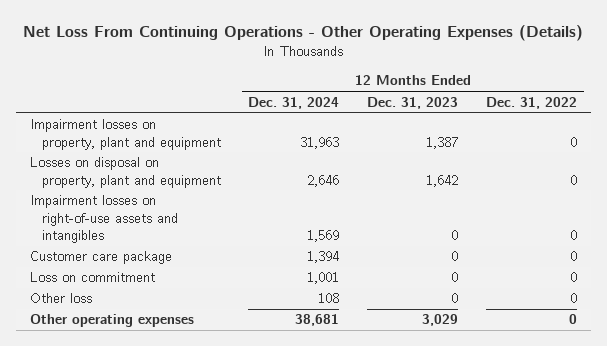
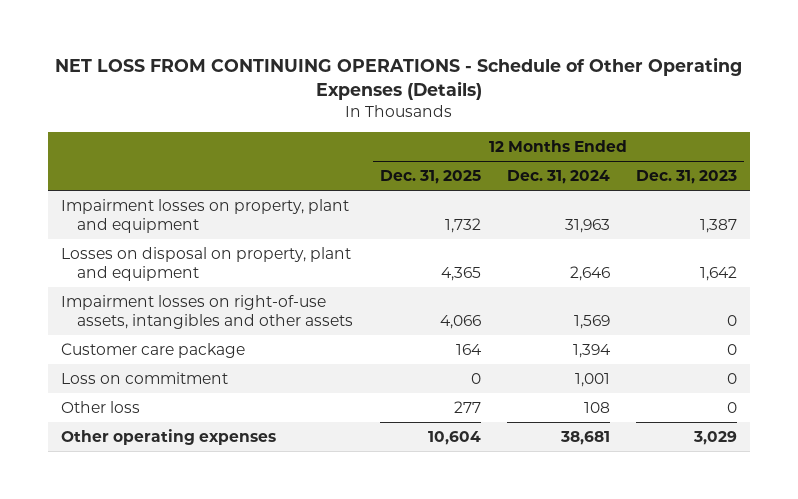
[23,25,584,42] Net Loss From Continuing Operations - Other Operating Expenses (Details) -> [55,57,743,100] NET LOSS FROM CONTINUING OPERATIONS - Schedule of Other Operating Expenses (Details)
[486,96,578,109] Dec. 31, 2022 -> none
none -> [379,169,481,184] Dec. 31, 2025
[29,195,178,243] Impairment losses on right-of-use assets and intangibles -> [61,294,354,329] Impairment losses on right-of-use assets, intangibles and other assets

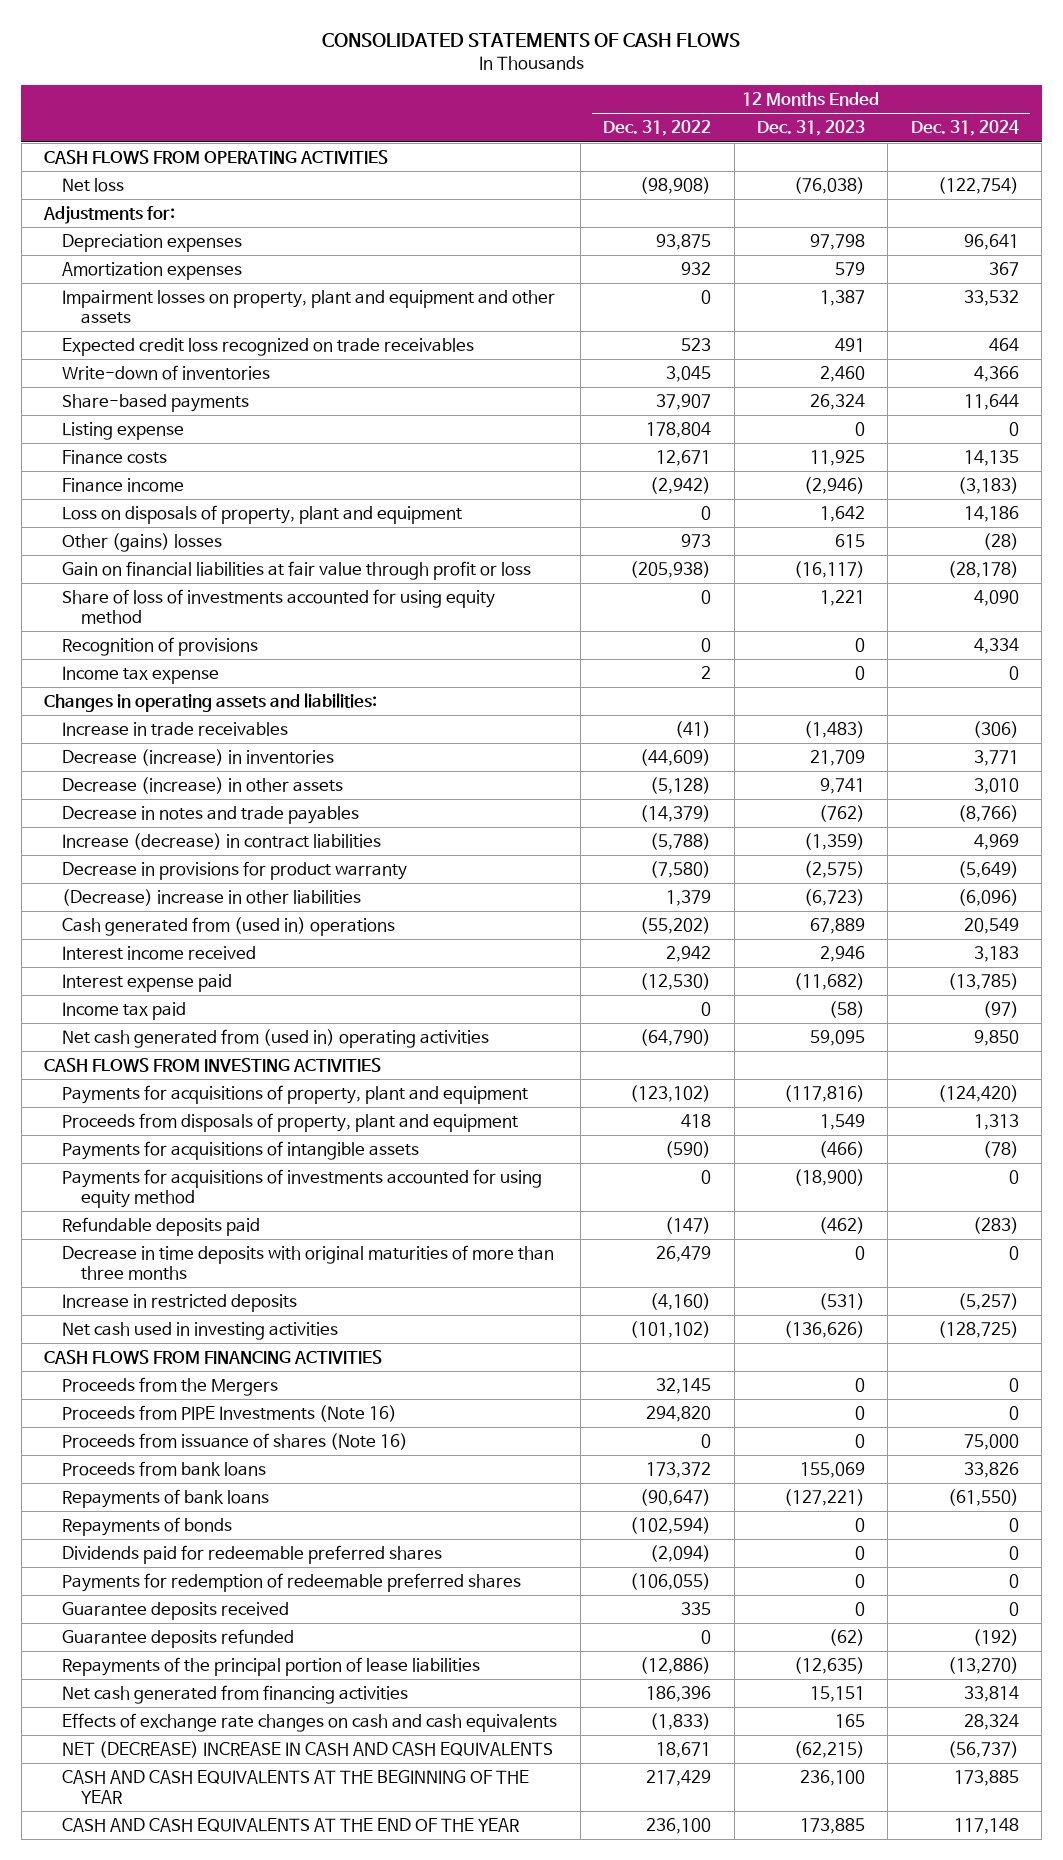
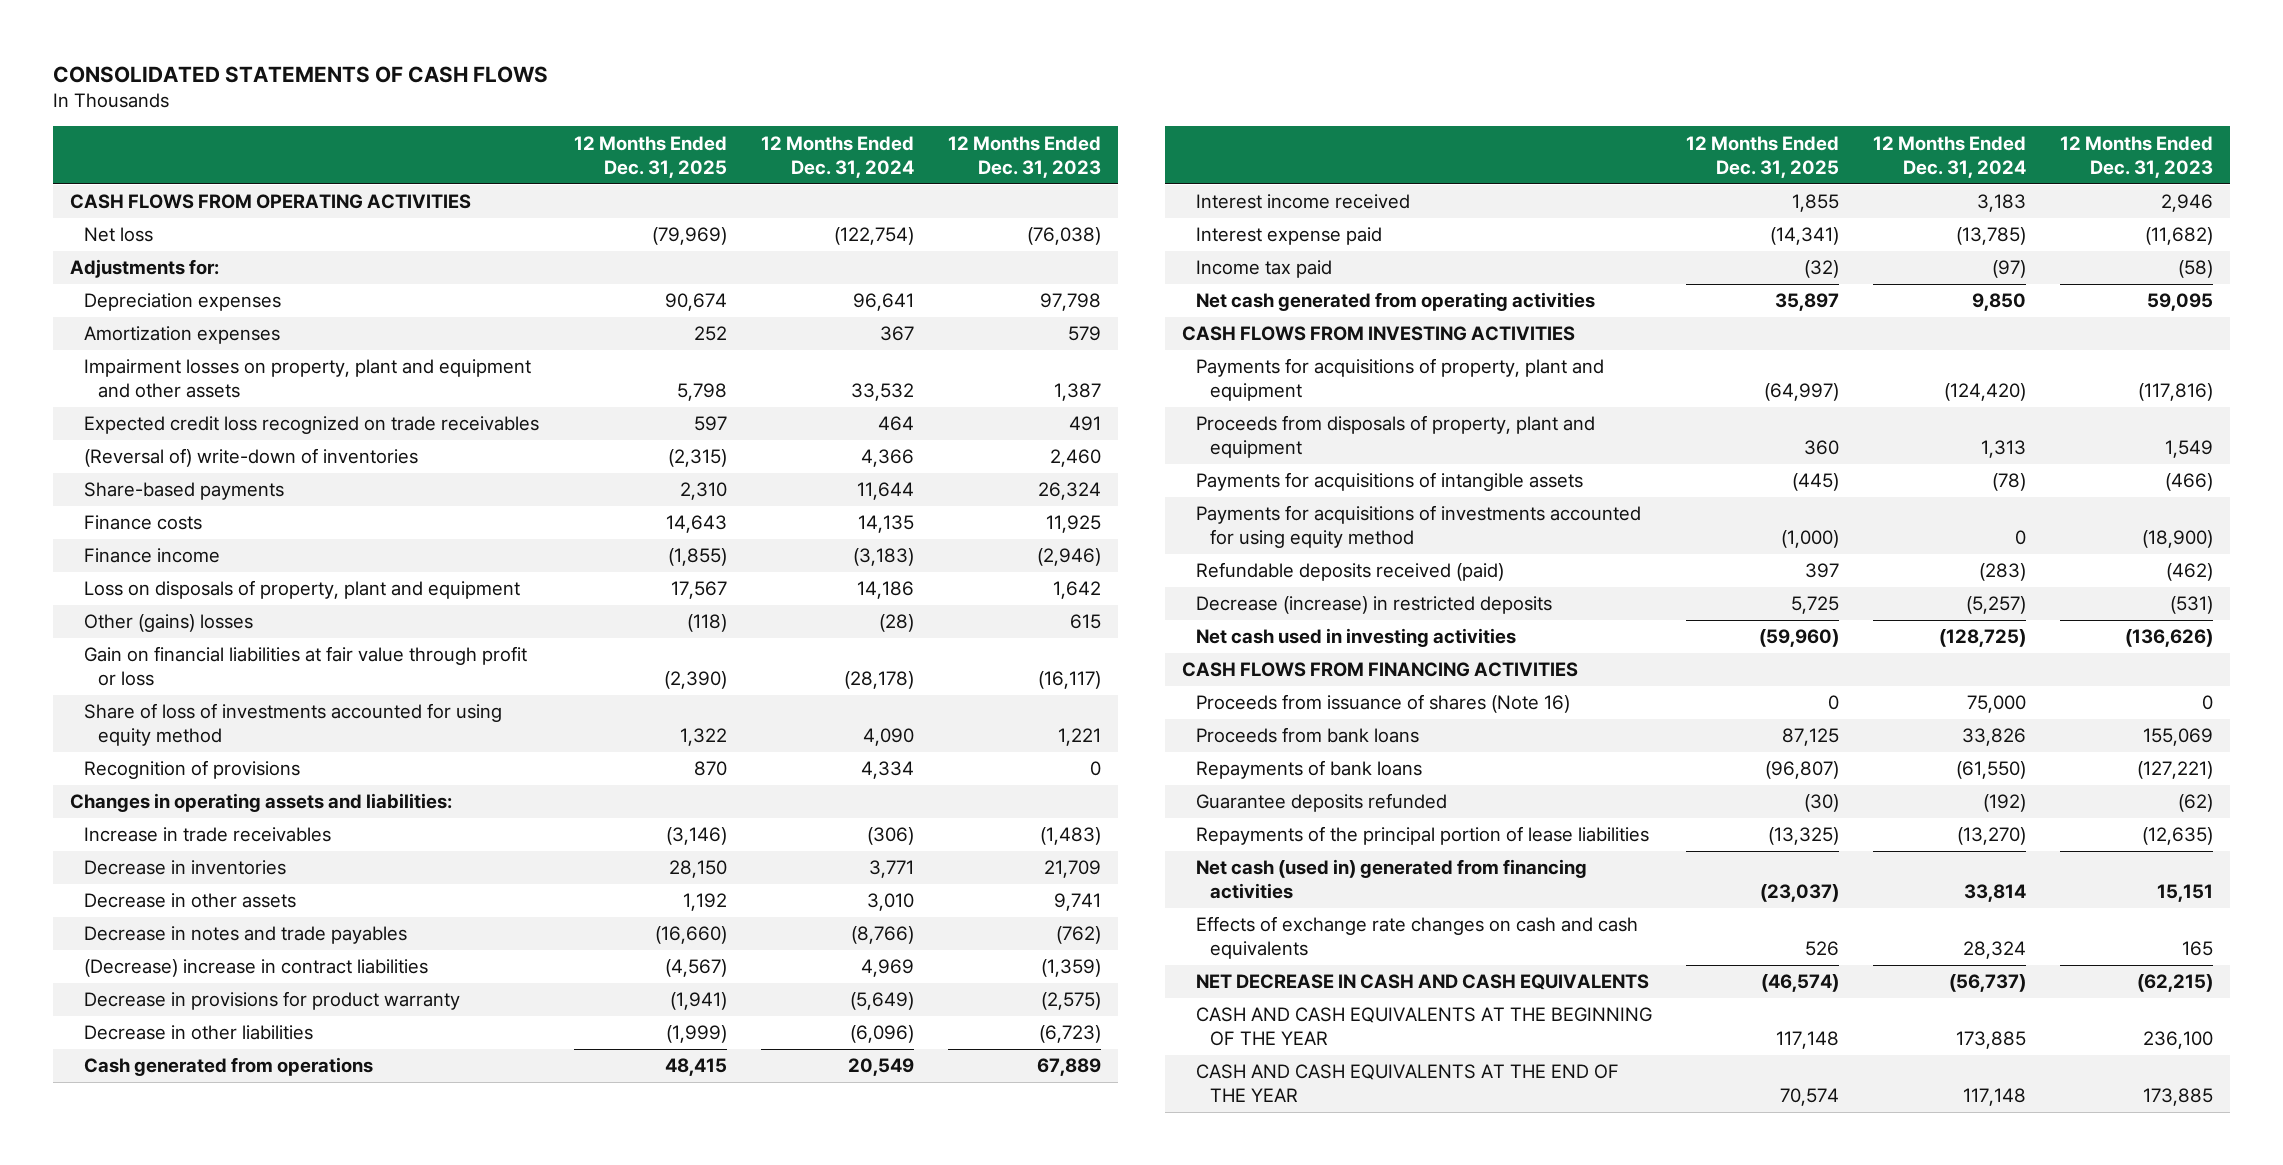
[603,120,712,137] Dec. 31, 2022 -> none
none -> [573,135,727,178] 12 Months Ended Dec. 31, 2025
[62,364,271,380] Write-down of inventories -> [83,448,418,468] (Reversal of) write-down of inventories
[62,421,185,440] Listing expense -> none
[62,665,220,684] Income tax expense -> none
[62,748,335,766] Decrease (increase) in inventories -> [83,860,286,876] Decrease in inventories
[62,776,344,794] Decrease (increase) in other assets -> [83,893,296,909] Decrease in other assets
[62,832,382,850] Increase (decrease) in contract liabilities -> [83,959,428,978] (Decrease) increase in contract liabilities
[62,888,362,906] (Decrease) increase in other liabilities -> [83,1025,313,1041] Decrease in other liabilities
[62,916,396,936] Cash generated from (used in) operations -> [83,1057,373,1077] Cash generated from operations
[62,1028,490,1048] Net cash generated from (used in) operating activities -> [1195,292,1595,312] Net cash generated from operating activities
[62,1244,555,1280] Decrease in time deposits with original maturities of more than three months -> none
[62,1216,261,1236] Refundable deposits paid -> [1195,562,1504,582] Refundable deposits received (paid)
[62,1293,298,1312] Increase in restricted deposits -> [1195,596,1552,615] Decrease (increase) in restricted deposits
[62,1376,279,1396] Proceeds from the Mergers -> none
[62,1404,398,1422] Proceeds from PIPE Investments (Note 16) -> none
[62,1516,233,1536] Repayments of bonds -> none
[62,1544,443,1564] Dividends paid for redeemable preferred shares -> none
[62,1572,522,1592] Payments for redemption of redeemable preferred shares -> none
[62,1601,290,1620] Guarantee deposits received -> none
[62,1684,409,1704] Net cash generated from financing activities -> [1195,859,1587,900] Net cash (used in) generated from financing activities
[62,1740,554,1758] NET (DECREASE) INCREASE IN CASH AND CASH EQUIVALENTS -> [1195,974,1649,991] NET DECREASE IN CASH AND CASH EQUIVALENTS

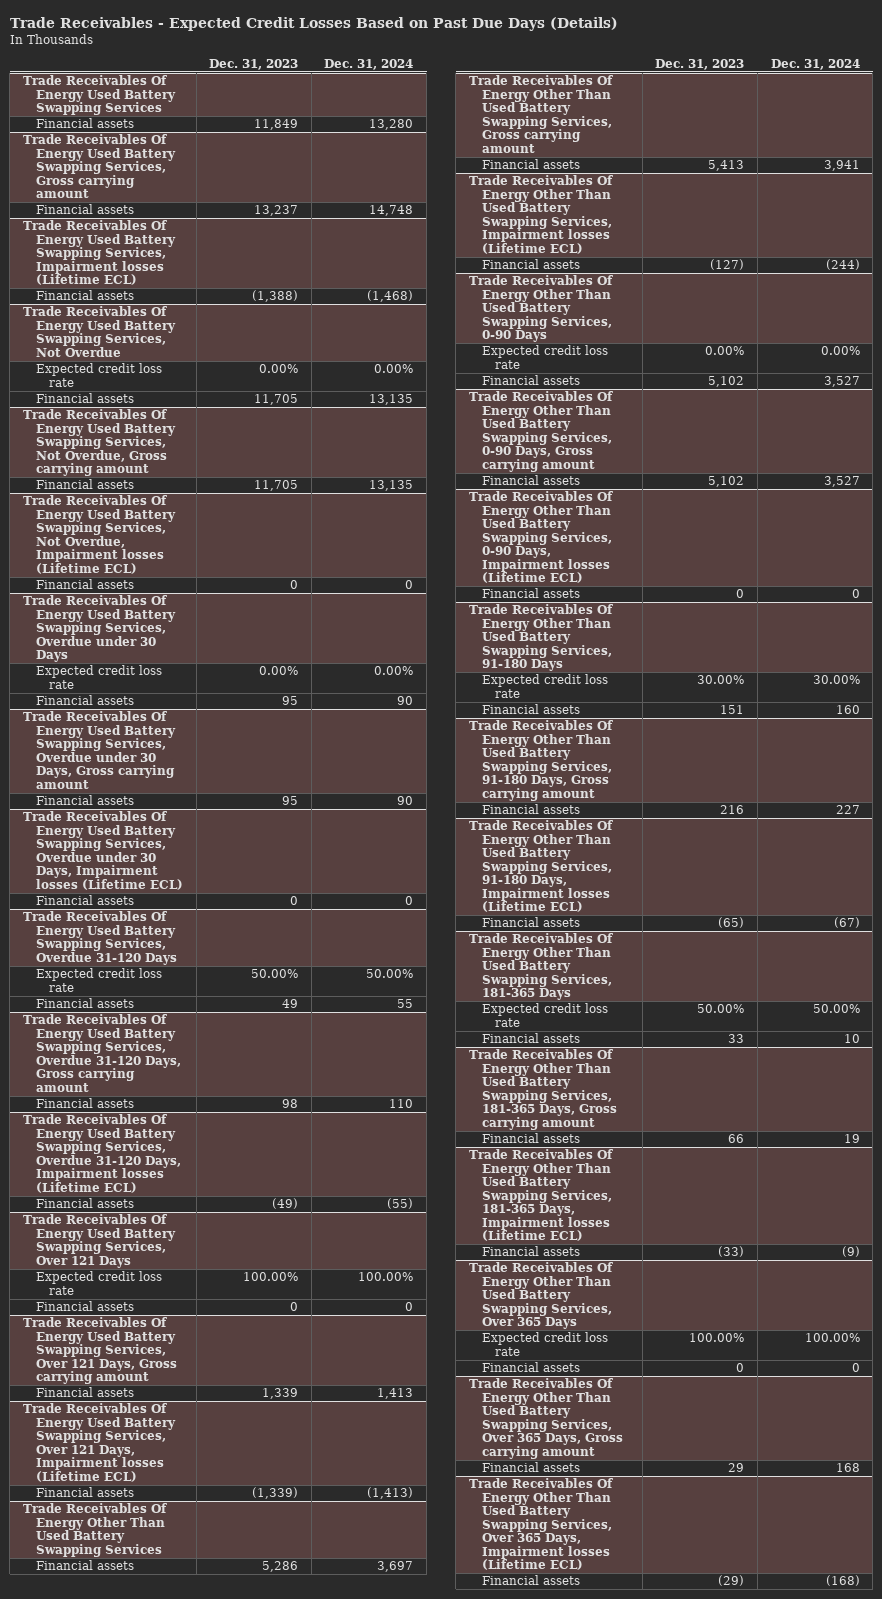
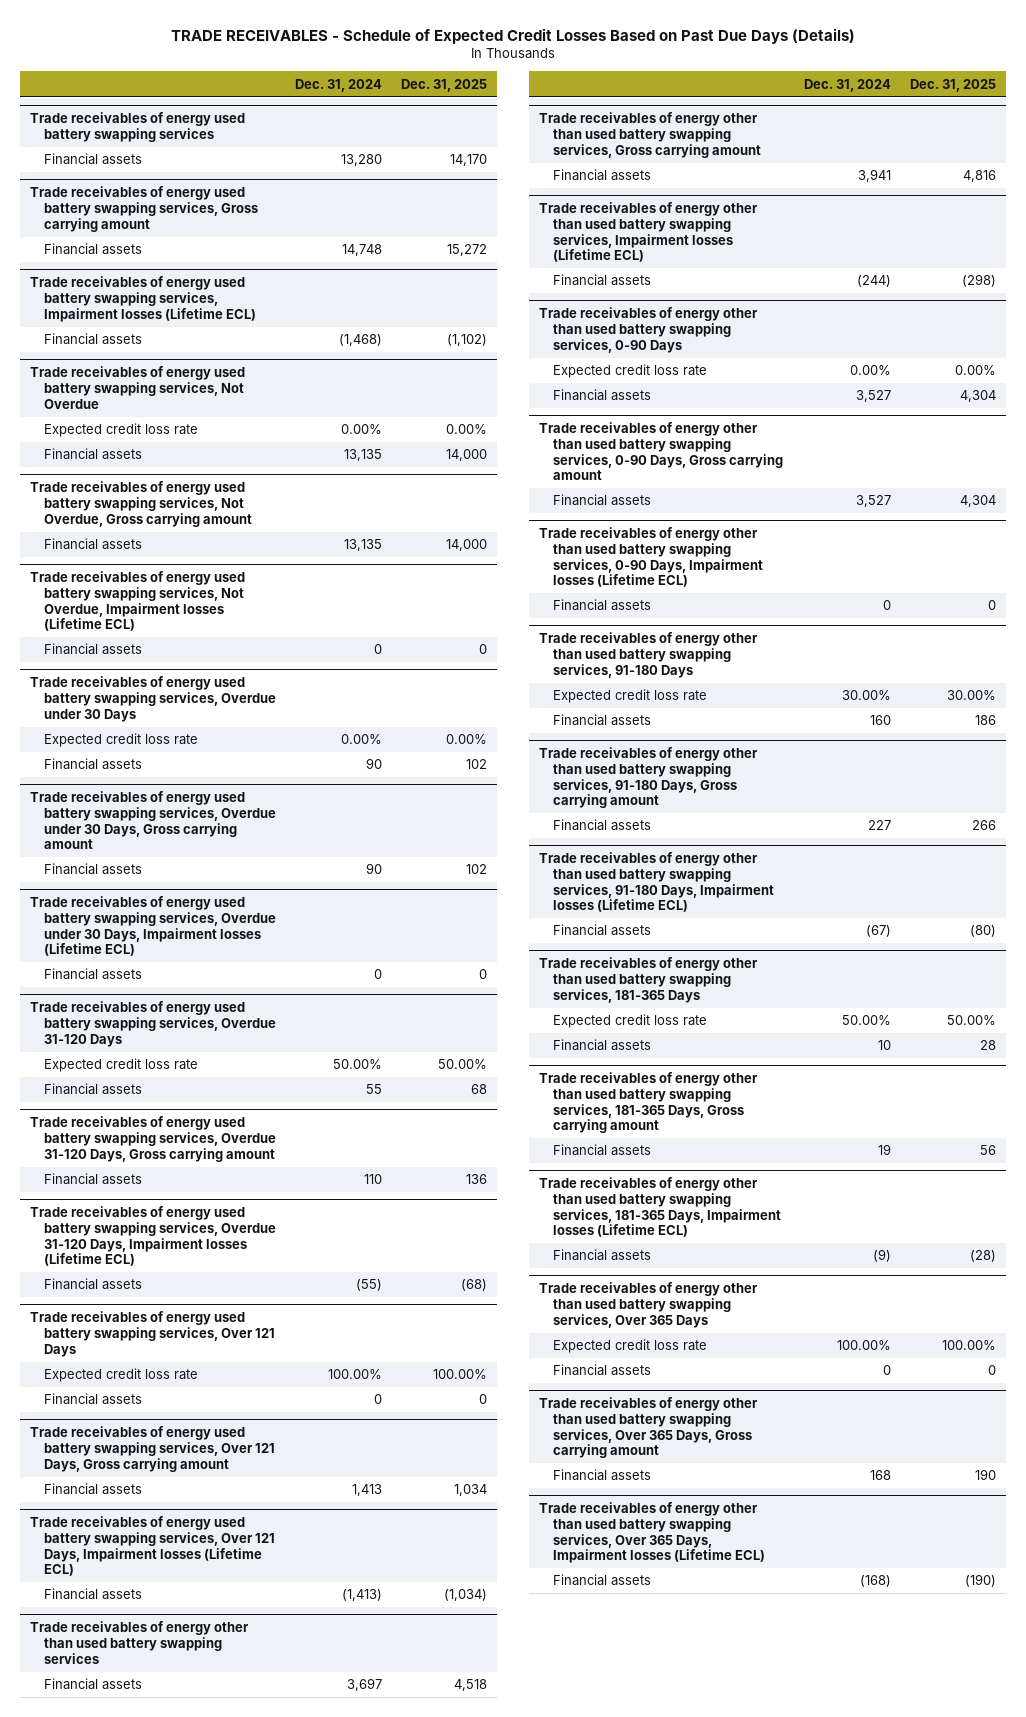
[9,16,618,31] Trade Receivables - Expected Credit Losses Based on Past Due Days (Details) -> [171,27,856,44] TRADE RECEIVABLES - Schedule of Expected Credit Losses Based on Past Due Days (Details)
[209,58,299,70] Dec. 31, 2023 -> none
none -> [401,78,488,92] Dec. 31, 2025
[22,75,176,116] Trade Receivables Of Energy Used Battery Swapping Services -> [29,112,245,143] Trade receivables of energy used battery swapping services
[22,134,176,199] Trade Receivables Of Energy Used Battery Swapping Services, Gross carrying amount -> [29,186,258,232] Trade receivables of energy used battery swapping services, Gross carrying amount
[22,220,176,286] Trade Receivables Of Energy Used Battery Swapping Services, Impairment losses (Lifetime ECL) -> [29,276,256,322] Trade receivables of energy used battery swapping services, Impairment losses (Lifetime ECL)
[22,306,176,357] Trade Receivables Of Energy Used Battery Swapping Services, Not Overdue -> [29,366,245,409] Trade receivables of energy used battery swapping services, Not Overdue
[22,409,176,477] Trade Receivables Of Energy Used Battery Swapping Services, Not Overdue, Gross carrying amount -> [29,481,252,527] Trade receivables of energy used battery swapping services, Not Overdue, Gross carrying amount
[22,495,176,574] Trade Receivables Of Energy Used Battery Swapping Services, Not Overdue, Impairment losses (Lifetime ECL) -> [29,571,245,632] Trade receivables of energy used battery swapping services, Not Overdue, Impairment losses (Lifetime ECL)
[22,595,176,663] Trade Receivables Of Energy Used Battery Swapping Services, Overdue under 30 Days -> [29,676,276,722] Trade receivables of energy used battery swapping services, Overdue under 30 Days
[22,711,176,789] Trade Receivables Of Energy Used Battery Swapping Services, Overdue under 30 Days, Gross carrying amount -> [29,791,276,850] Trade receivables of energy used battery swapping services, Overdue under 30 Days, Gross carrying amount
[22,811,183,890] Trade Receivables Of Energy Used Battery Swapping Services, Overdue under 30 Days, Impairment losses (Lifetime ECL) -> [29,896,276,957] Trade receivables of energy used battery swapping services, Overdue under 30 Days, Impairment losses (Lifetime ECL)
[22,911,177,965] Trade Receivables Of Energy Used Battery Swapping Services, Overdue 31-120 Days -> [29,1001,276,1047] Trade receivables of energy used battery swapping services, Overdue 31-120 Days
[22,1014,181,1092] Trade Receivables Of Energy Used Battery Swapping Services, Overdue 31-120 Days, Gross carrying amount -> [29,1116,276,1162] Trade receivables of energy used battery swapping services, Overdue 31-120 Days, Gross carrying amount
[22,1114,181,1193] Trade Receivables Of Energy Used Battery Swapping Services, Overdue 31-120 Days, Impairment losses (Lifetime ECL) -> [29,1206,276,1267] Trade receivables of energy used battery swapping services, Overdue 31-120 Days, Impairment losses (Lifetime ECL)
[22,1214,176,1268] Trade Receivables Of Energy Used Battery Swapping Services, Over 121 Days -> [29,1311,275,1357] Trade receivables of energy used battery swapping services, Over 121 Days
[22,1317,177,1385] Trade Receivables Of Energy Used Battery Swapping Services, Over 121 Days, Gross carrying amount -> [29,1426,275,1472] Trade receivables of energy used battery swapping services, Over 121 Days, Gross carrying amount
[22,1403,176,1482] Trade Receivables Of Energy Used Battery Swapping Services, Over 121 Days, Impairment losses (Lifetime ECL) -> [29,1516,275,1577] Trade receivables of energy used battery swapping services, Over 121 Days, Impairment losses (Lifetime ECL)
[22,1503,167,1557] Trade Receivables Of Energy Other Than Used Battery Swapping Services -> [29,1621,249,1664] Trade receivables of energy other than used battery swapping services
[469,75,614,153] Trade Receivables Of Energy Other Than Used Battery Swapping Services, Gross carrying amount -> [538,112,761,158] Trade receivables of energy other than used battery swapping services, Gross carrying amount
[469,175,614,254] Trade Receivables Of Energy Other Than Used Battery Swapping Services, Impairment losses (Lifetime ECL) -> [538,202,758,263] Trade receivables of energy other than used battery swapping services, Impairment losses (Lifetime ECL)
[469,275,614,343] Trade Receivables Of Energy Other Than Used Battery Swapping Services, 0-90 Days -> [538,307,758,353] Trade receivables of energy other than used battery swapping services, 0-90 Days
[469,391,614,472] Trade Receivables Of Energy Other Than Used Battery Swapping Services, 0-90 Days, Gross carrying amount -> [538,422,783,481] Trade receivables of energy other than used battery swapping services, 0-90 Days, Gross carrying amount
[469,491,614,584] Trade Receivables Of Energy Other Than Used Battery Swapping Services, 0-90 Days, Impairment losses (Lifetime ECL) -> [538,527,763,588] Trade receivables of energy other than used battery swapping services, 0-90 Days, Impairment losses (Lifetime ECL)
[469,604,614,672] Trade Receivables Of Energy Other Than Used Battery Swapping Services, 91-180 Days -> [538,632,758,678] Trade receivables of energy other than used battery swapping services, 91-180 Days
[469,720,614,801] Trade Receivables Of Energy Other Than Used Battery Swapping Services, 91-180 Days, Gross carrying amount -> [538,747,758,809] Trade receivables of energy other than used battery swapping services, 91-180 Days, Gross carrying amount
[469,820,614,913] Trade Receivables Of Energy Other Than Used Battery Swapping Services, 91-180 Days, Impairment losses (Lifetime ECL) -> [538,852,774,913] Trade receivables of energy other than used battery swapping services, 91-180 Days, Impairment losses (Lifetime ECL)
[469,933,614,1001] Trade Receivables Of Energy Other Than Used Battery Swapping Services, 181-365 Days -> [538,957,758,1003] Trade receivables of energy other than used battery swapping services, 181-365 Days
[469,1049,618,1130] Trade Receivables Of Energy Other Than Used Battery Swapping Services, 181-365 Days, Gross carrying amount -> [538,1072,758,1134] Trade receivables of energy other than used battery swapping services, 181-365 Days, Gross carrying amount
[469,1149,614,1242] Trade Receivables Of Energy Other Than Used Battery Swapping Services, 181-365 Days, Impairment losses (Lifetime ECL) -> [538,1177,781,1238] Trade receivables of energy other than used battery swapping services, 181-365 Days, Impairment losses (Lifetime ECL)
[469,1262,614,1330] Trade Receivables Of Energy Other Than Used Battery Swapping Services, Over 365 Days -> [538,1282,758,1328] Trade receivables of energy other than used battery swapping services, Over 365 Days
[469,1378,624,1459] Trade Receivables Of Energy Other Than Used Battery Swapping Services, Over 365 Days, Gross carrying amount -> [538,1397,758,1459] Trade receivables of energy other than used battery swapping services, Over 365 Days, Gross carrying amount
[469,1478,614,1571] Trade Receivables Of Energy Other Than Used Battery Swapping Services, Over 365 Days, Impairment losses (Lifetime ECL) -> [538,1502,765,1564] Trade receivables of energy other than used battery swapping services, Over 365 Days, Impairment losses (Lifetime ECL)

